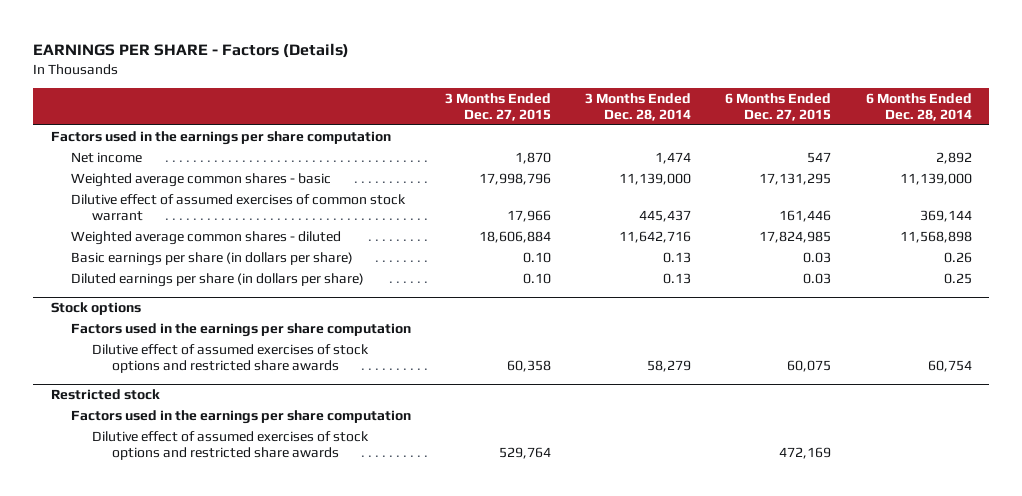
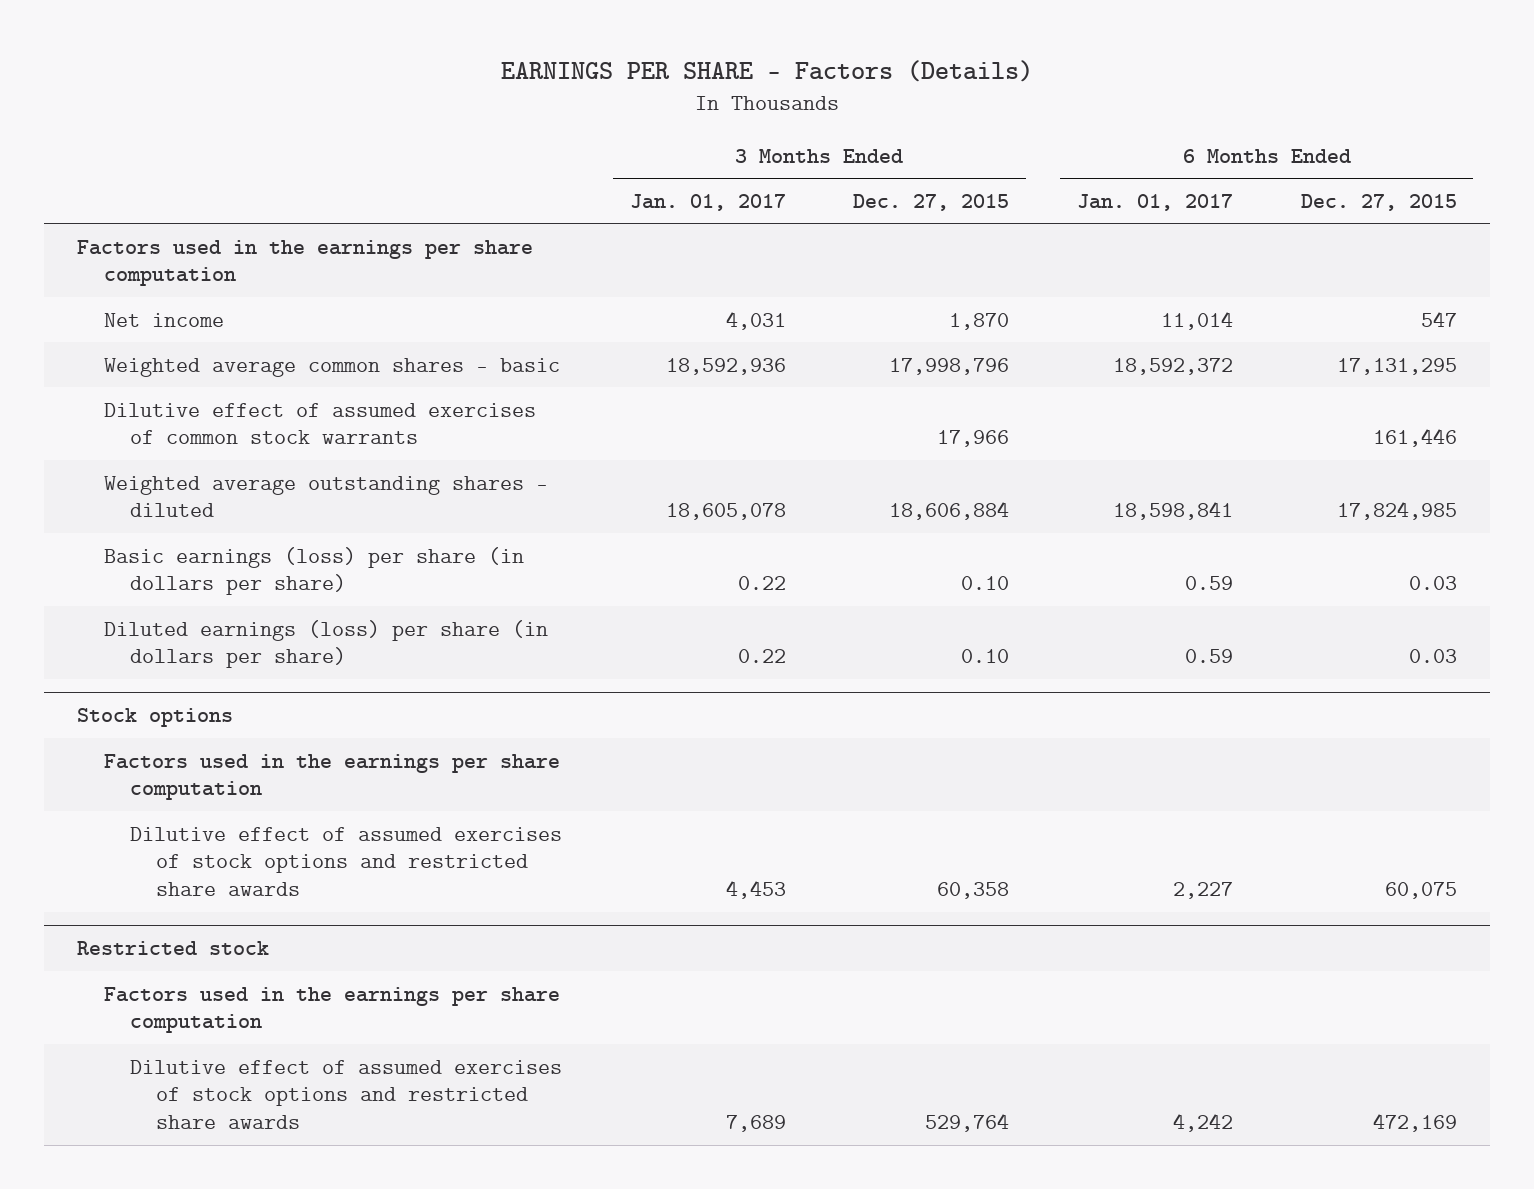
[585,92,692,121] 3 Months Ended Dec. 28, 2014 -> none
[865,92,972,121] 6 Months Ended Dec. 28, 2014 -> none
none -> [629,193,786,211] Jan. 01, 2017
none -> [1076,193,1233,211] Jan. 01, 2017
[71,193,407,222] Dilutive effect of assumed exercises of common stock warrant -> [103,402,536,445] Dilutive effect of assumed exercises of common stock warrants
[71,230,342,245] Weighted average common shares - diluted -> [103,475,548,518] Weighted average outstanding shares - diluted
[71,251,354,266] Basic earnings per share (in dollars per share) -> [103,546,524,596] Basic earnings (loss) per share (in dollars per share)
[71,272,365,287] Diluted earnings per share (in dollars per share) -> [103,619,548,669] Diluted earnings (loss) per share (in dollars per share)

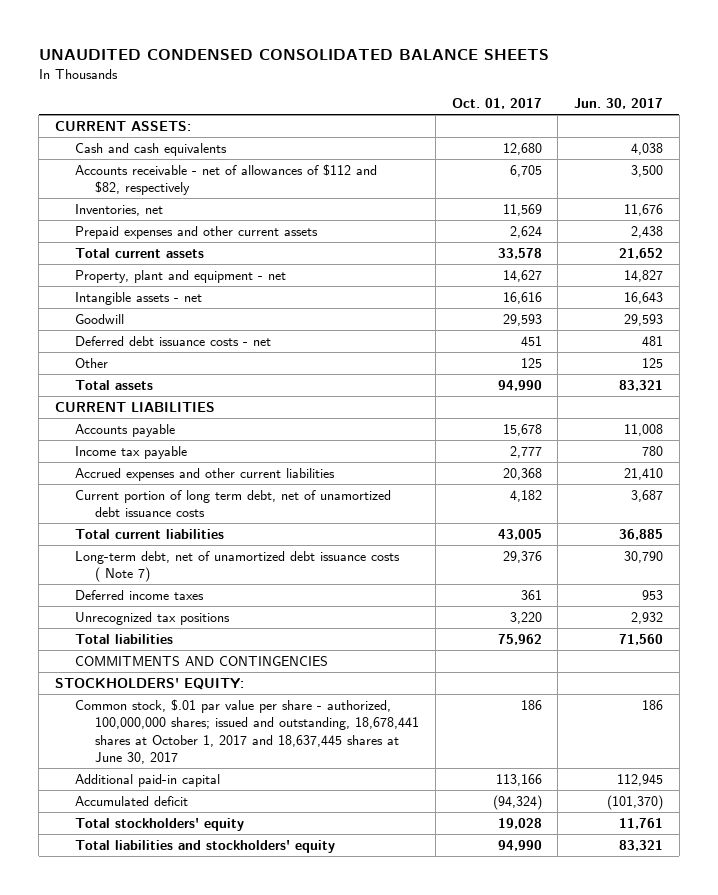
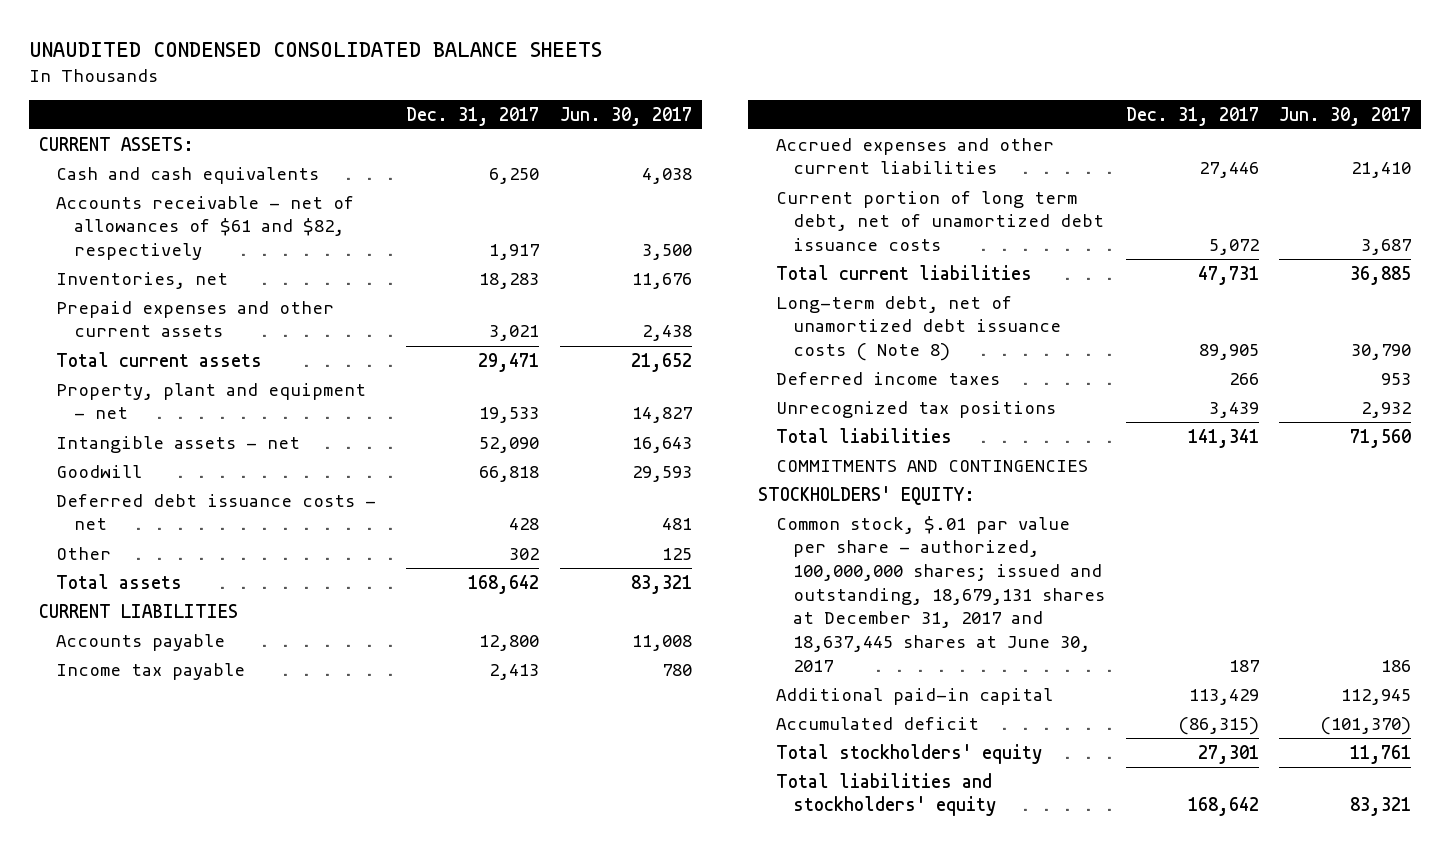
[451,98,542,110] Oct. 01, 2017 -> none
none -> [406,106,540,126] Dec. 31, 2017
[75,163,378,196] Accounts receivable - net of allowances of $112 and $82, respectively -> [56,195,355,261] Accounts receivable - net of allowances of $61 and $82, respectively
[75,550,401,583] Long-term debt, net of unamortized debt issuance costs ( Note 7) -> [775,295,1062,362] Long-term debt, net of unamortized debt issuance costs ( Note 8)
[75,698,420,765] Common stock, $.01 par value per share - authorized, 100,000,000 shares; issued and outstanding, 18,678,441 shares at October 1, 2017 and 18,637,445 shares at June 30, 2017 -> [775,515,1106,672] Common stock, $.01 par value per share - authorized, 100,000,000 shares; issued and outstanding, 18,679,131 shares at December 31, 2017 and 18,637,445 shares at June 30, 2017

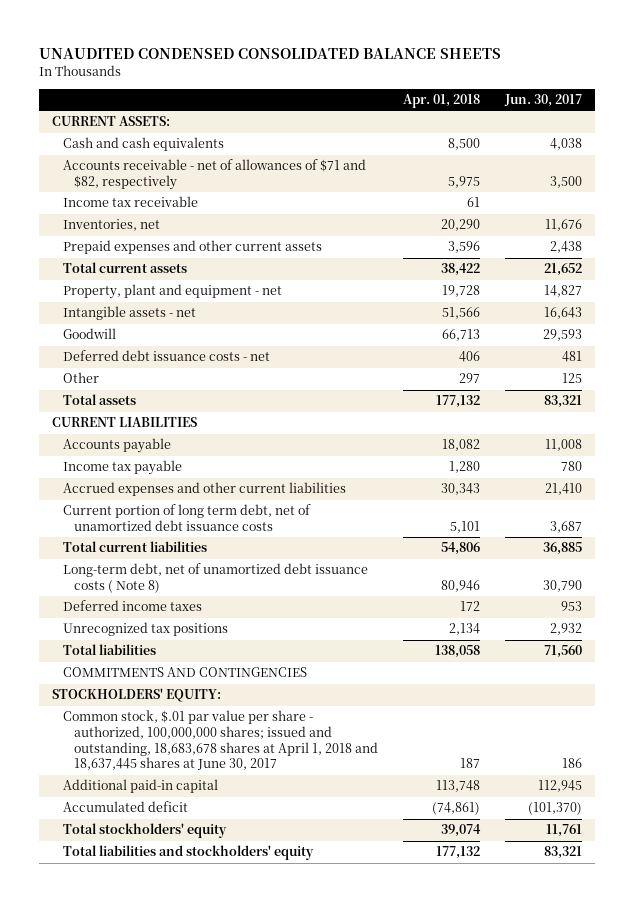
[406,106,540,126] Dec. 31, 2017 -> none
none -> [403,94,481,109] Apr. 01, 2018
[56,195,355,261] Accounts receivable - net of allowances of $61 and $82, respectively -> [63,159,367,191] Accounts receivable - net of allowances of $71 and $82, respectively
none -> [63,196,199,208] Income tax receivable
[775,515,1106,672] Common stock, $.01 par value per share - authorized, 100,000,000 shares; issued and outstanding, 18,679,131 shares at December 31, 2017 and 18,637,445 shares at June 30, 2017 -> [63,710,379,771] Common stock, $.01 par value per share - authorized, 100,000,000 shares; issued and outstanding, 18,683,678 shares at April 1, 2018 and 18,637,445 shares at June 30, 2017

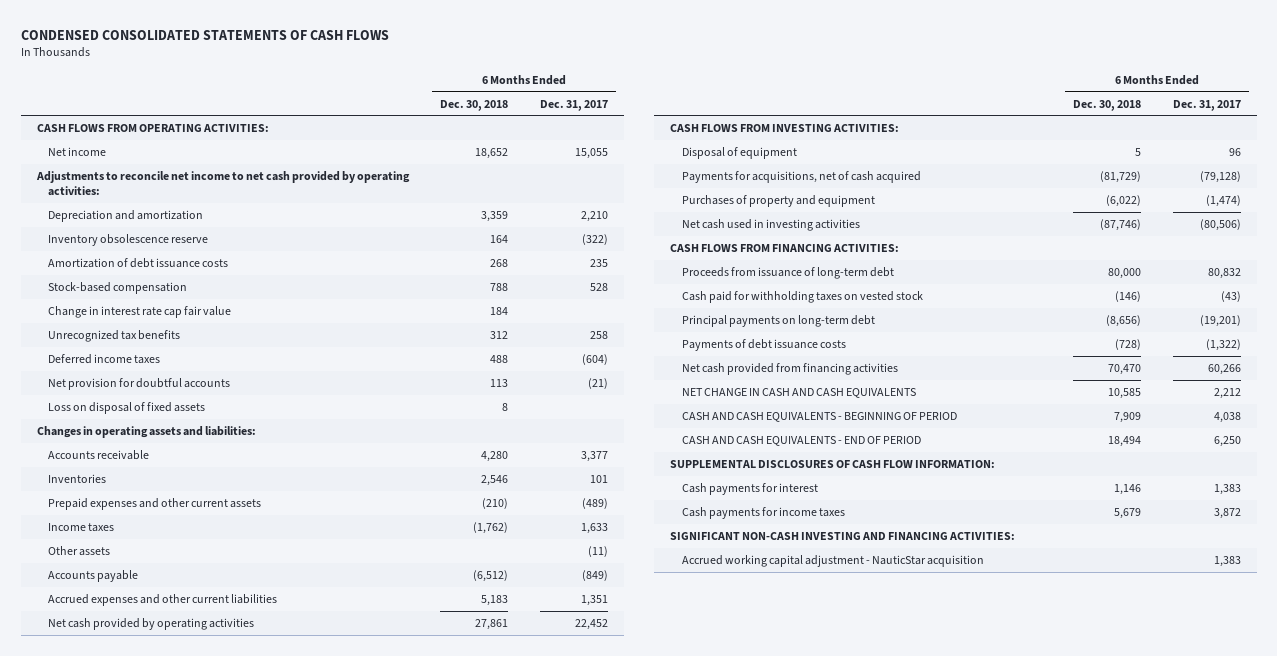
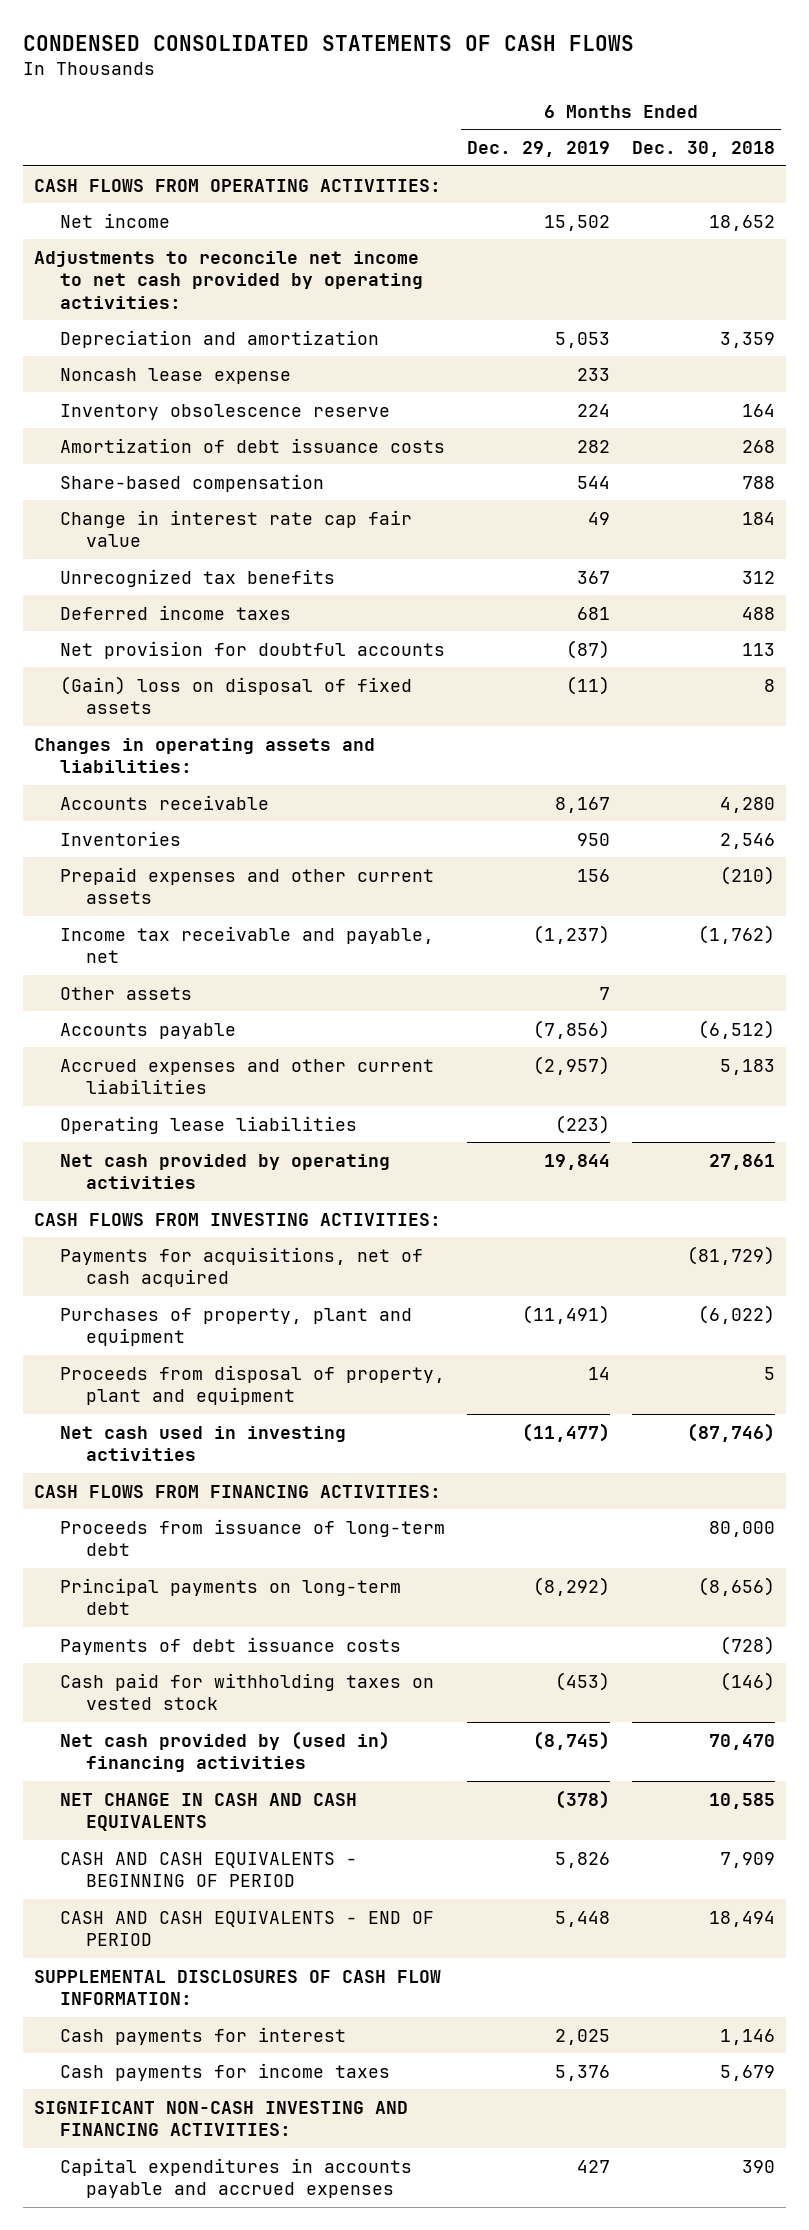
[539,99,608,111] Dec. 31, 2017 -> none
none -> [467,141,611,158] Dec. 29, 2019
none -> [59,367,291,384] Noncash lease expense
[48,281,188,294] Stock-based compensation -> [59,473,324,492] Share-based compensation
[48,401,206,414] Loss on disposal of fixed assets -> [59,675,412,715] (Gain) loss on disposal of fixed assets
[48,522,115,532] Income taxes -> [59,925,434,964] Income tax receivable and payable, net
none -> [59,1115,357,1134] Operating lease liabilities
[681,146,797,159] Disposal of equipment -> none
[681,194,875,207] Purchases of property and equipment -> [59,1307,412,1347] Purchases of property, plant and equipment
none -> [59,1364,445,1406] Proceeds from disposal of property, plant and equipment
[681,290,923,303] Cash paid for withholding taxes on vested stock -> [59,1672,434,1711] Cash paid for withholding taxes on vested stock
[681,362,898,375] Net cash provided from financing activities -> [59,1730,390,1773] Net cash provided by (used in) financing activities
[681,554,984,567] Accrued working capital adjustment - NauticStar acquisition -> none
none -> [59,2157,412,2199] Capital expenditures in accounts payable and accrued expenses

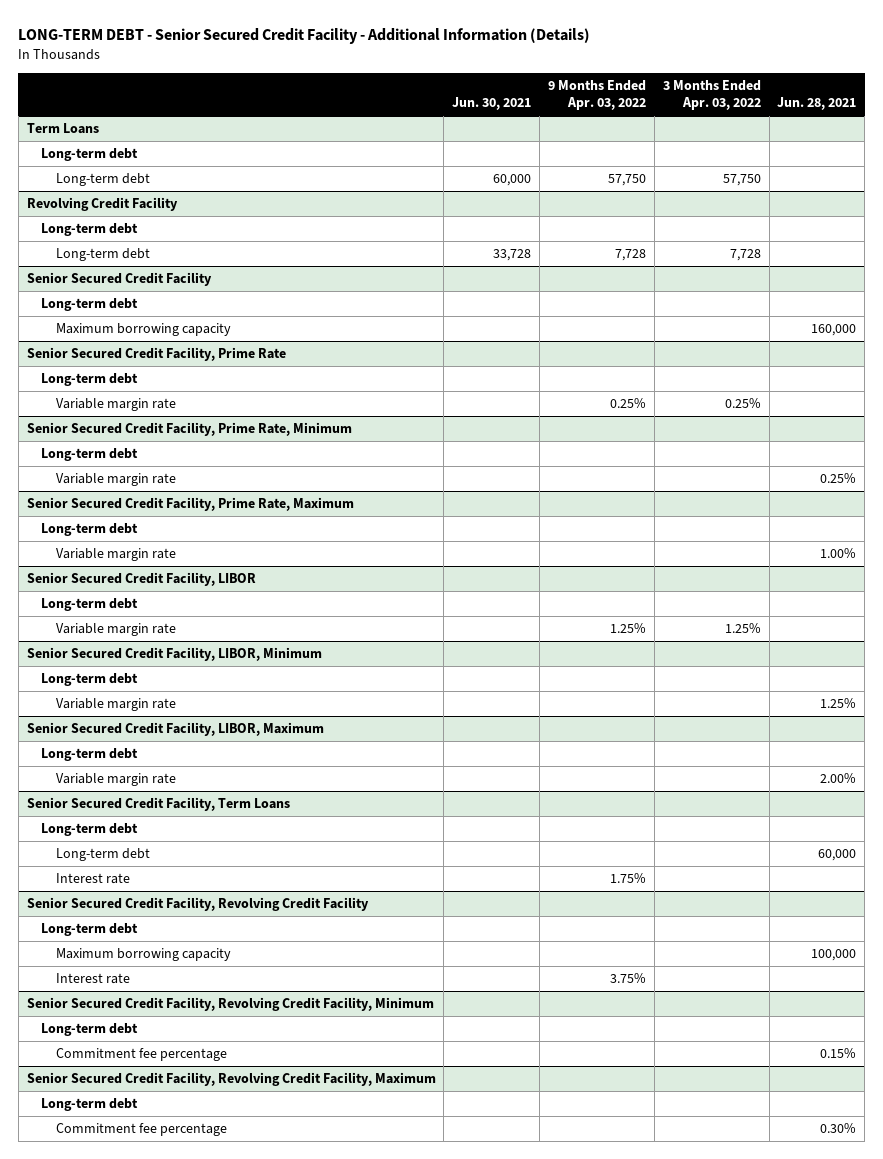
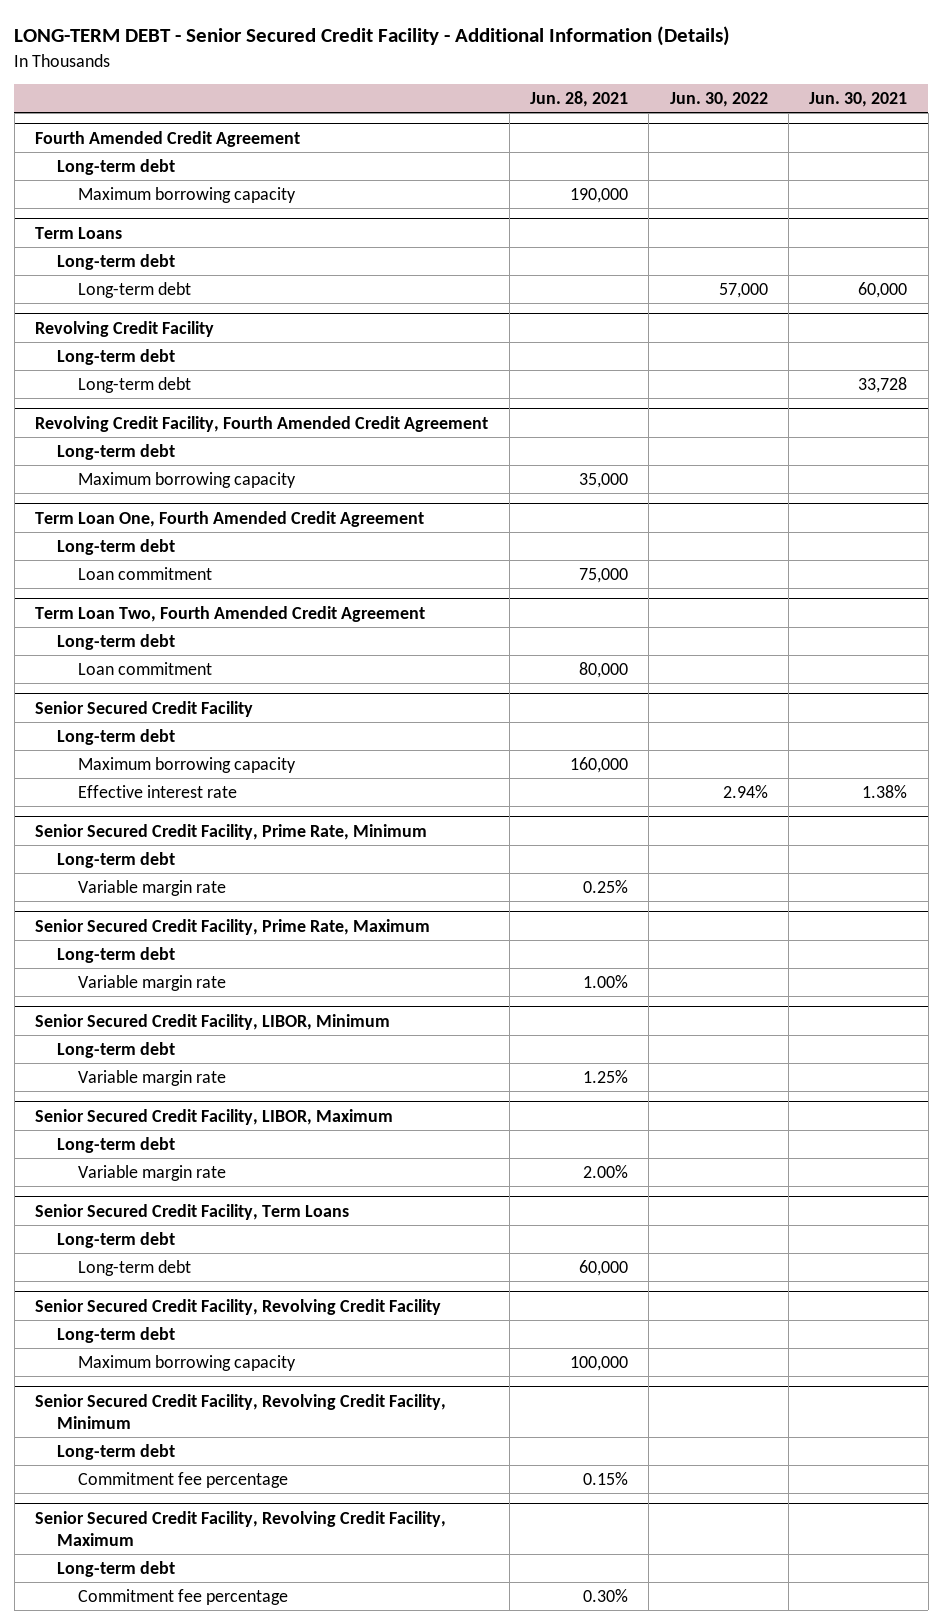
[548,79,647,111] 9 Months Ended Apr. 03, 2022 -> none
[662,79,761,111] 3 Months Ended Apr. 03, 2022 -> none
none -> [669,92,768,108] Jun. 30, 2022
none -> [35,130,301,147] Fourth Amended Credit Agreement
none -> [56,158,175,175] Long-term debt
none -> [78,186,297,203] Maximum borrowing capacity
none -> [35,415,489,432] Revolving Credit Facility, Fourth Amended Credit Agreement
none -> [56,443,175,460] Long-term debt
none -> [78,471,297,488] Maximum borrowing capacity
none -> [35,510,425,527] Term Loan One, Fourth Amended Credit Agreement
none -> [56,538,175,555] Long-term debt
none -> [78,566,213,580] Loan commitment
none -> [35,605,426,622] Term Loan Two, Fourth Amended Credit Agreement
none -> [56,633,175,650] Long-term debt
none -> [78,661,213,675] Loan commitment
[26,347,286,362] Senior Secured Credit Facility, Prime Rate -> none
[41,373,139,387] Long-term debt -> none
[56,398,177,412] Variable margin rate -> none
none -> [78,784,238,798] Effective interest rate
[26,572,256,587] Senior Secured Credit Facility, LIBOR -> none
[41,598,139,612] Long-term debt -> none
[56,623,177,637] Variable margin rate -> none
[56,873,131,885] Interest rate -> none
[56,973,131,985] Interest rate -> none

